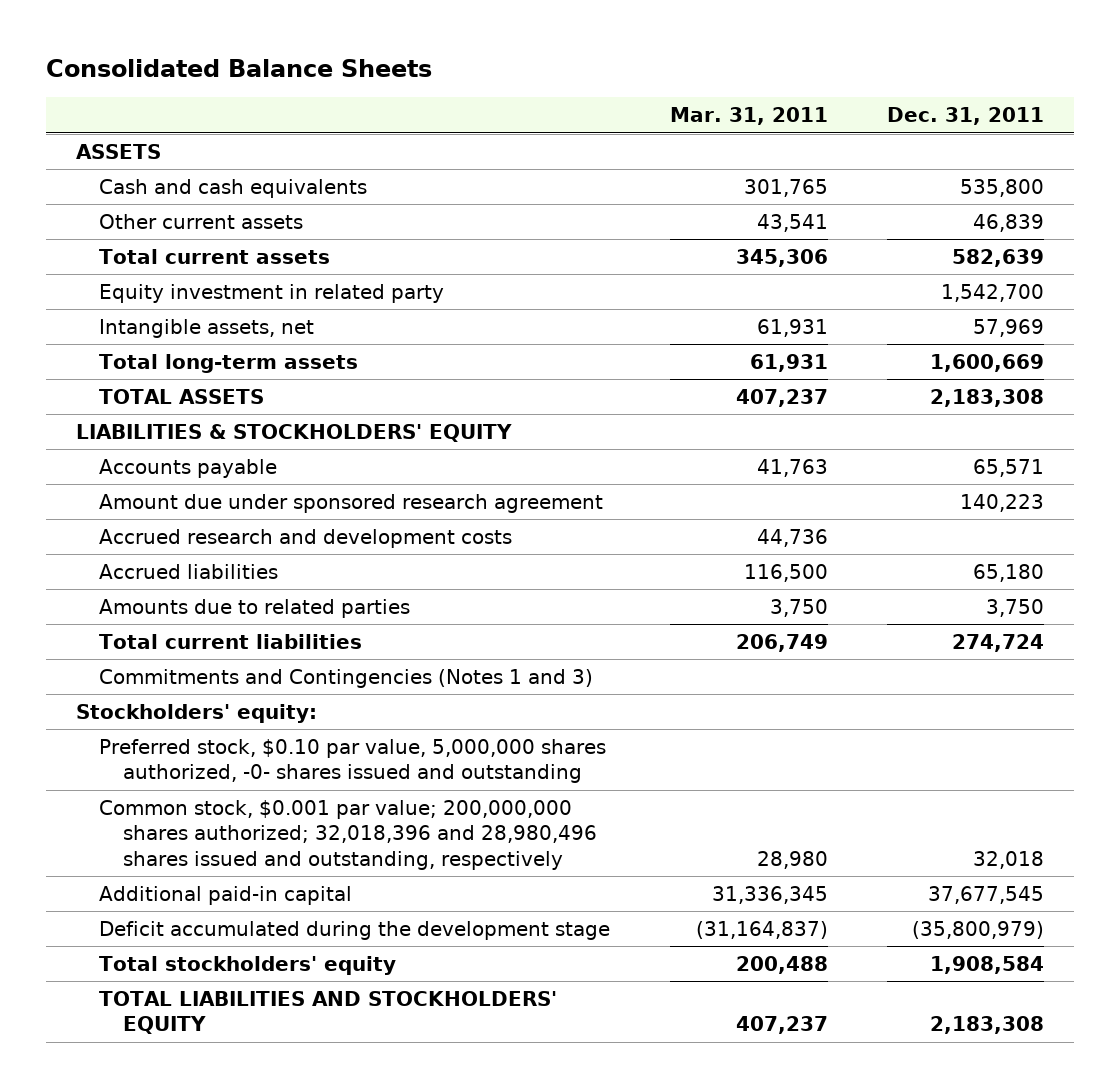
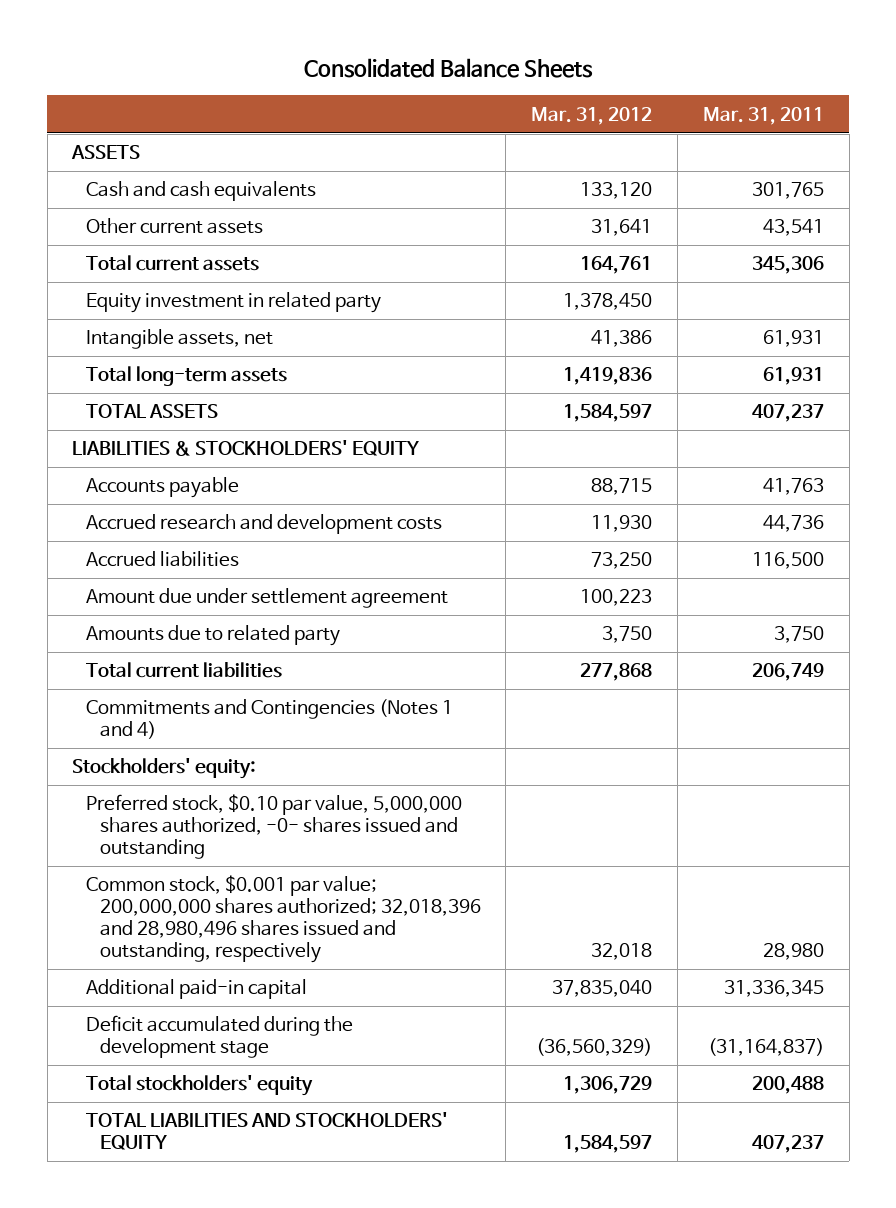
[887,107,1045,126] Dec. 31, 2011 -> none
none -> [531,106,653,125] Mar. 31, 2012
[99,494,604,514] Amount due under sponsored research agreement -> none
none -> [86,588,449,609] Amount due under settlement agreement
[99,599,411,619] Amounts due to related parties -> [86,625,341,647] Amounts due to related party
[99,669,594,689] Commitments and Contingencies (Notes 1 and 3) -> [86,699,454,740] Commitments and Contingencies (Notes 1 and 4)

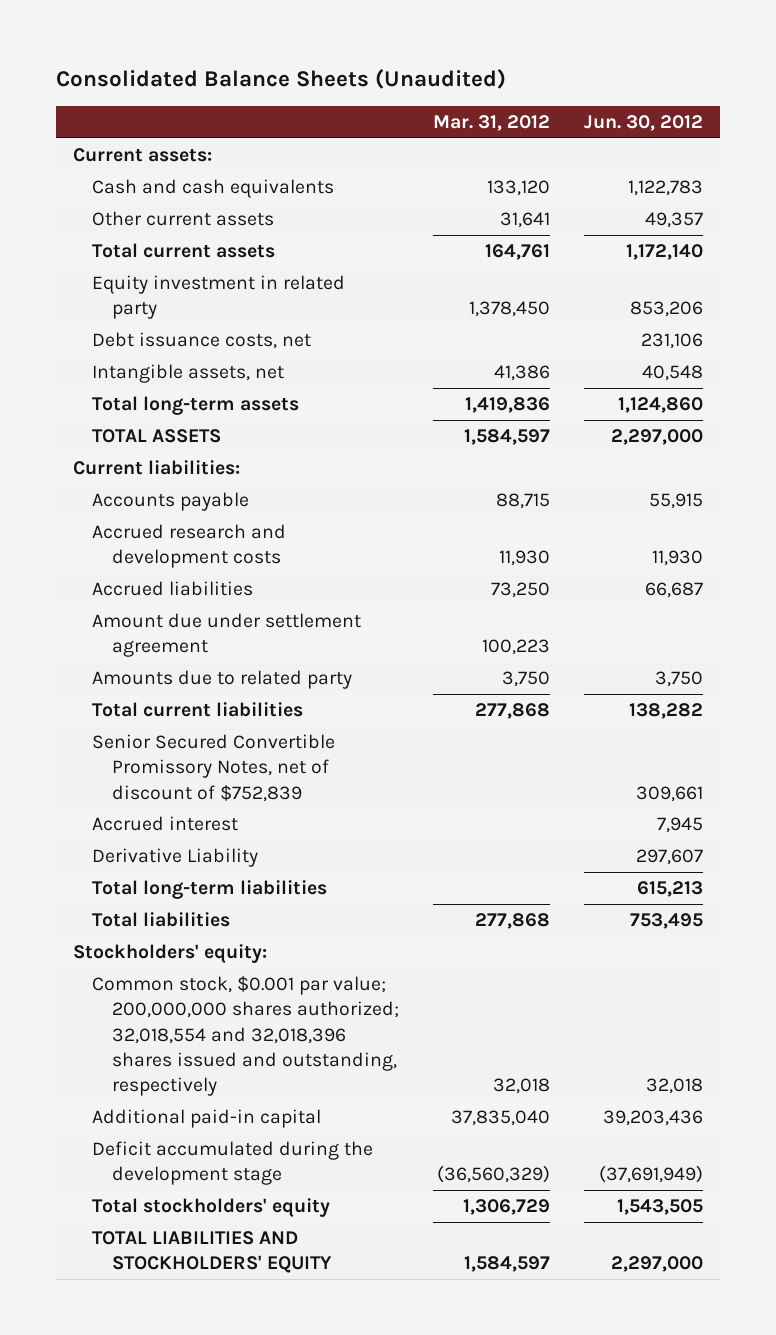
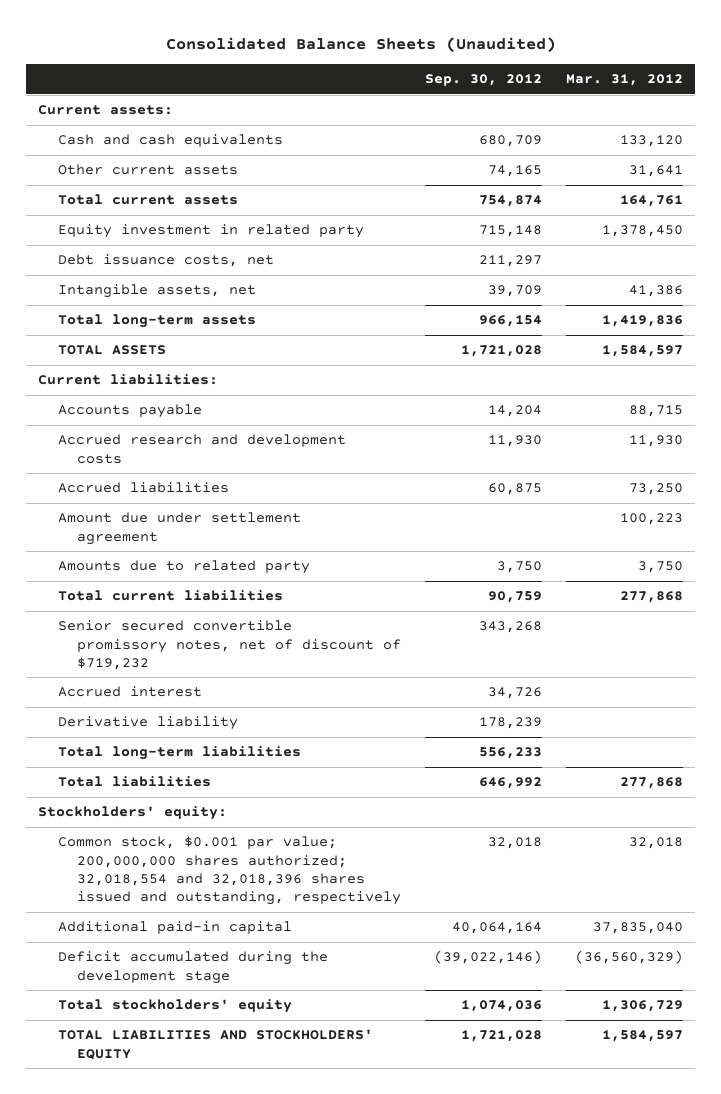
[584,115,704,132] Jun. 30, 2012 -> none
none -> [424,74,542,87] Sep. 30, 2012
[92,734,336,802] Senior Secured Convertible Promissory Notes, net of discount of $752,839 -> [57,620,401,670] Senior secured convertible promissory notes, net of discount of $719,232
[92,848,259,868] Derivative Liability -> [57,716,238,731] Derivative liability

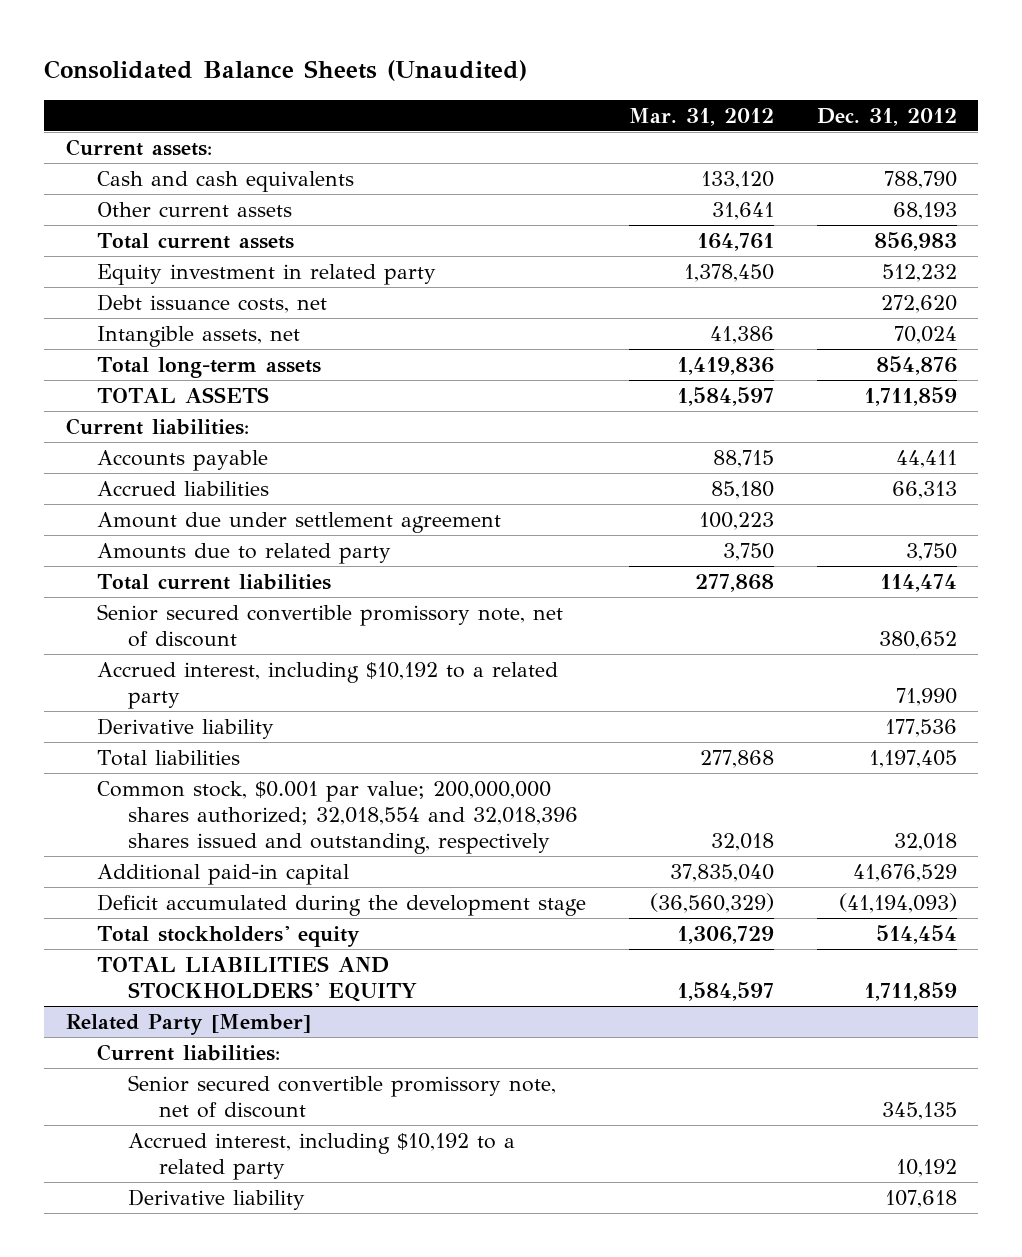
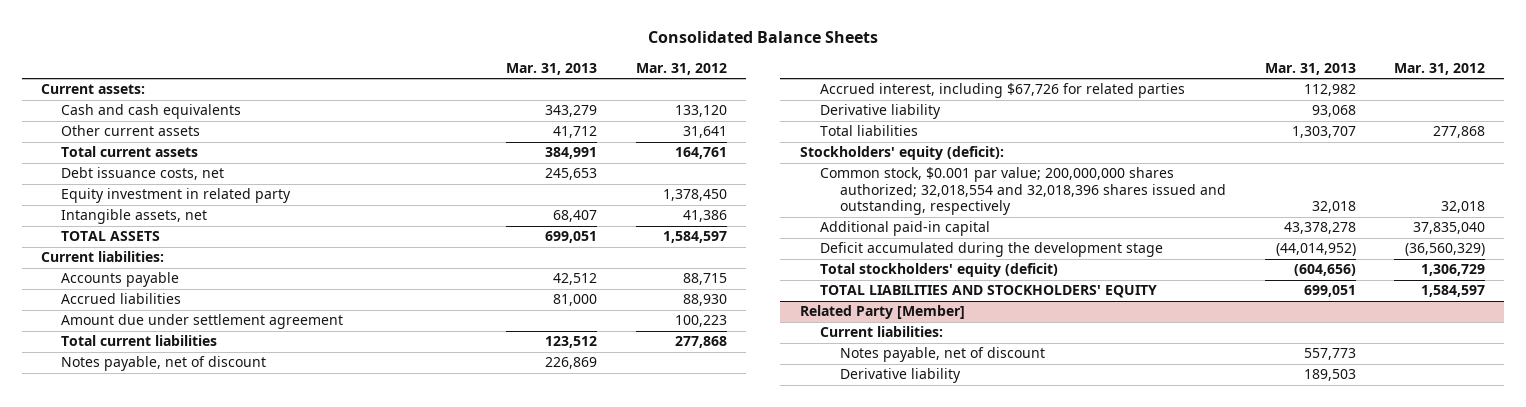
[44,59,528,81] Consolidated Balance Sheets (Unaudited) -> [648,31,879,44] Consolidated Balance Sheets
[816,107,957,126] Dec. 31, 2012 -> none
none -> [506,62,598,75] Mar. 31, 2013
[96,264,436,286] Equity investment in related party -> [61,188,292,204] Equity investment in related party
[96,357,321,379] Total long-term assets -> none
[710,481,774,500] 85,180 -> [682,294,727,307] 88,930
[96,543,391,565] Amounts due to related party -> none
[96,604,563,647] Senior secured convertible promissory note, net of discount -> [61,356,267,372] Notes payable, net of discount
[96,662,558,709] Accrued interest, including $10,192 to a related party -> [819,83,1185,99] Accrued interest, including $67,726 for related parties
none -> [799,146,1004,161] Stockholders' equity (deficit):
[96,925,360,948] Total stockholders' equity -> [819,263,1058,278] Total stockholders' equity (deficit)
[127,1133,515,1180] Accrued interest, including $10,192 to a related party -> none
[127,1075,556,1118] Senior secured convertible promissory note, net of discount -> [840,347,1046,363] Notes payable, net of discount

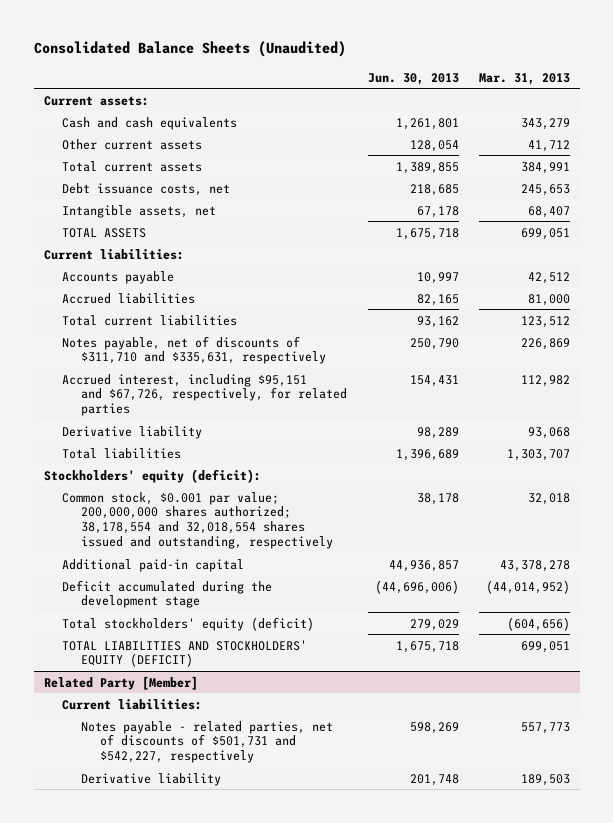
[648,31,879,44] Consolidated Balance Sheets -> [33,41,346,58] Consolidated Balance Sheets (Unaudited)
[635,62,727,75] Mar. 31, 2012 -> none
none -> [367,72,459,85] Jun. 30, 2013
[61,188,292,204] Equity investment in related party -> none
[61,314,344,330] Amount due under settlement agreement -> none
[61,356,267,372] Notes payable, net of discount -> [62,335,327,365] Notes payable, net of discounts of $311,710 and $335,631, respectively
[819,83,1185,99] Accrued interest, including $67,726 for related parties -> [62,373,348,417] Accrued interest, including $95,151 and $67,726, respectively, for related parties
[819,167,1227,216] Common stock, $0.001 par value; 200,000,000 shares authorized; 32,018,554 and 32,018,396 shares issued and outstanding, respectively -> [62,491,334,549] Common stock, $0.001 par value; 200,000,000 shares authorized; 38,178,554 and 32,018,554 shares issued and outstanding, respectively
[819,285,1157,299] TOTAL LIABILITIES AND STOCKHOLDERS' EQUITY -> [62,639,308,668] TOTAL LIABILITIES AND STOCKHOLDERS' EQUITY (DEFICIT)
[840,347,1046,363] Notes payable, net of discount -> [81,720,334,764] Notes payable - related parties, net of discounts of $501,731 and $542,227, respectively

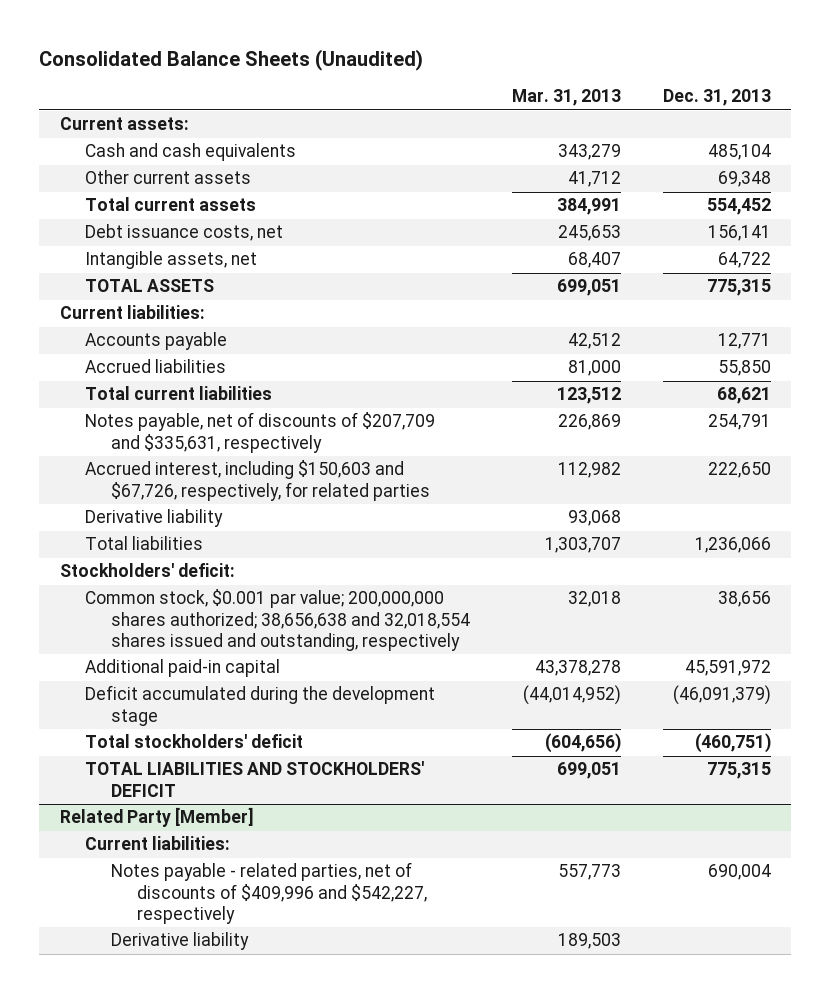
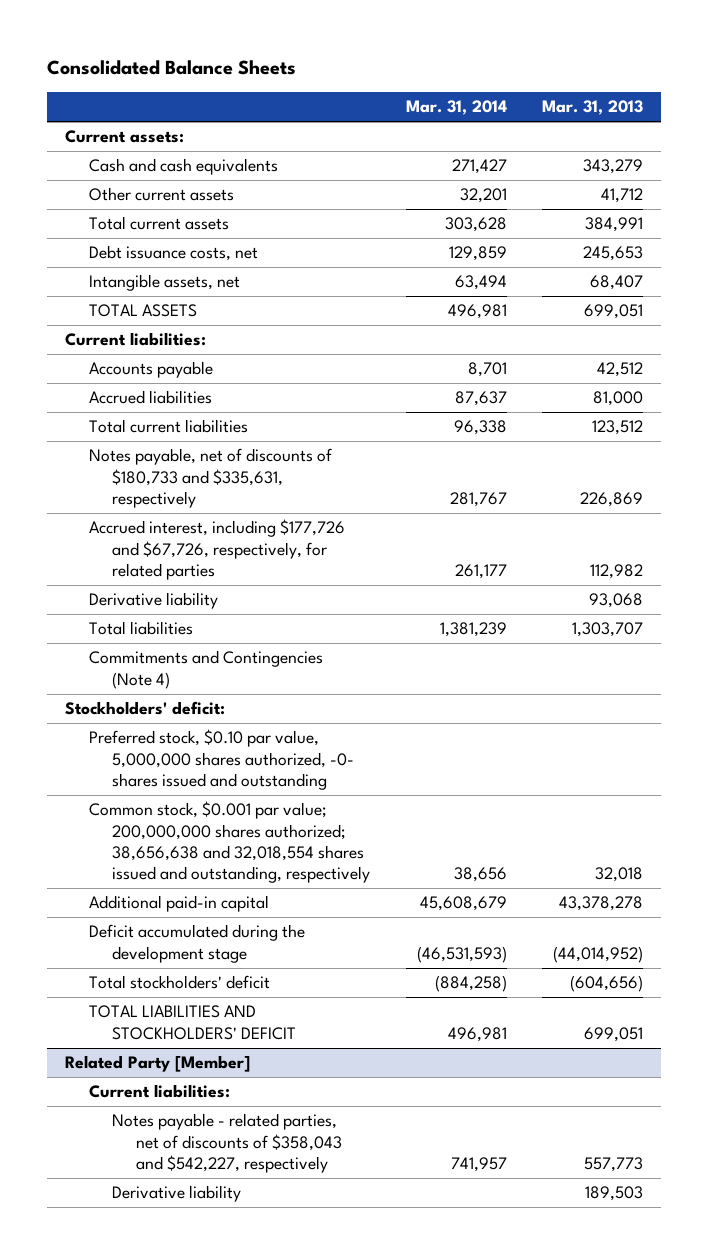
[38,48,423,71] Consolidated Balance Sheets (Unaudited) -> [47,60,297,76] Consolidated Balance Sheets
[662,89,771,107] Dec. 31, 2013 -> none
none -> [405,100,507,116] Mar. 31, 2014
[85,412,436,453] Notes payable, net of discounts of $207,709 and $335,631, respectively -> [88,448,332,509] Notes payable, net of discounts of $180,733 and $335,631, respectively
[85,460,431,501] Accrued interest, including $150,603 and $67,726, respectively, for related parties -> [88,519,345,581] Accrued interest, including $177,726 and $67,726, respectively, for related parties
none -> [88,650,323,689] Commitments and Contingencies (Note 4)
none -> [88,729,355,791] Preferred stock, $0.10 par value, 5,000,000 shares authorized, -0- shares issued and outstanding
[111,862,427,924] Notes payable - related parties, net of discounts of $409,996 and $542,227, respectively -> [112,1113,342,1174] Notes payable - related parties, net of discounts of $358,043 and $542,227, respectively

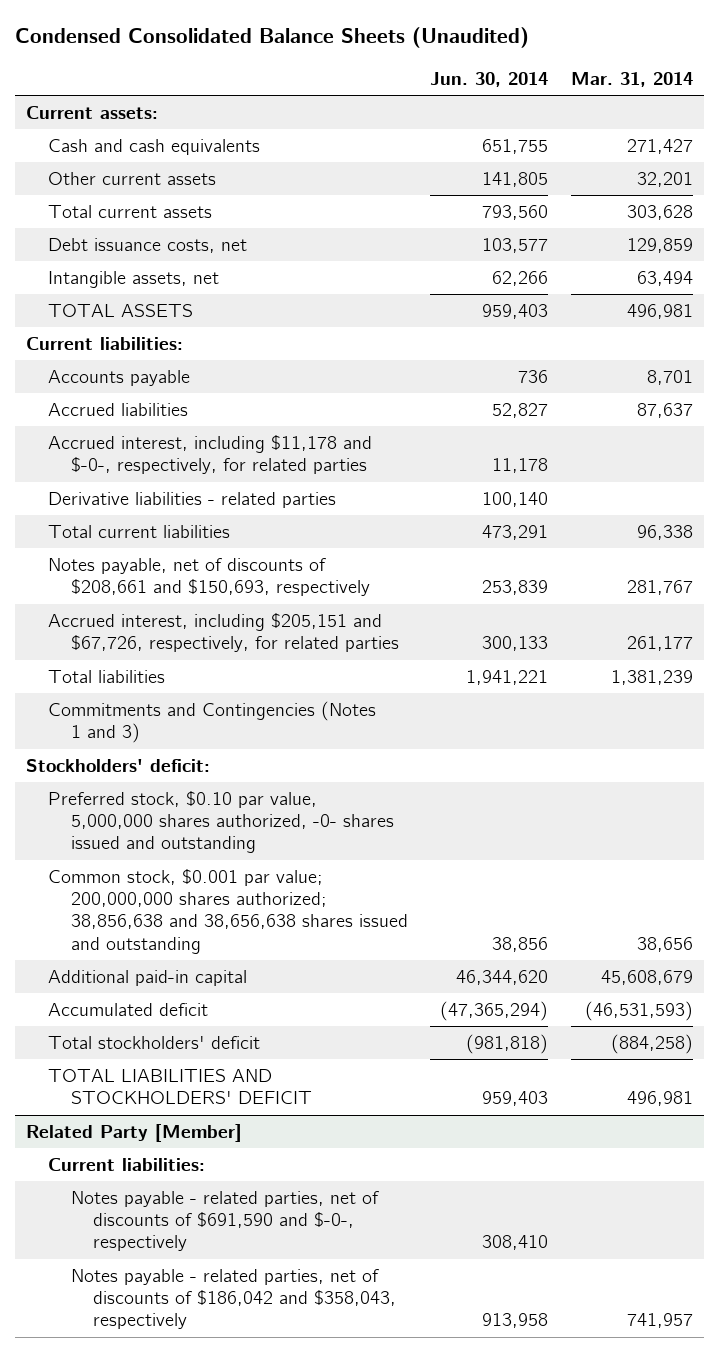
[47,60,297,76] Consolidated Balance Sheets -> [14,27,529,49] Condensed Consolidated Balance Sheets (Unaudited)
[542,100,644,116] Mar. 31, 2013 -> none
none -> [430,71,549,87] Jun. 30, 2014
none -> [48,434,373,475] Accrued interest, including $11,178 and $-0-, respectively, for related parties
none -> [48,491,337,508] Derivative liabilities - related parties
[88,592,218,610] Derivative liability -> none
[88,448,332,509] Notes payable, net of discounts of $180,733 and $335,631, respectively -> [48,557,370,597] Notes payable, net of discounts of $208,661 and $150,693, respectively
[88,519,345,581] Accrued interest, including $177,726 and $67,726, respectively, for related parties -> [48,612,399,653] Accrued interest, including $205,151 and $67,726, respectively, for related parties
[88,650,323,689] Commitments and Contingencies (Note 4) -> [48,700,377,744] Commitments and Contingencies (Notes 1 and 3)
[88,801,371,884] Common stock, $0.001 par value; 200,000,000 shares authorized; 38,656,638 and 32,018,554 shares issued and outstanding, respectively -> [48,868,408,954] Common stock, $0.001 par value; 200,000,000 shares authorized; 38,856,638 and 38,656,638 shares issued and outstanding
[88,924,305,963] Deficit accumulated during the development stage -> [48,1002,209,1016] Accumulated deficit
[112,1185,242,1203] Derivative liability -> none
none -> [70,1190,379,1252] Notes payable - related parties, net of discounts of $691,590 and $-0-, respectively
[112,1113,342,1174] Notes payable - related parties, net of discounts of $358,043 and $542,227, respectively -> [70,1268,397,1330] Notes payable - related parties, net of discounts of $186,042 and $358,043, respectively

